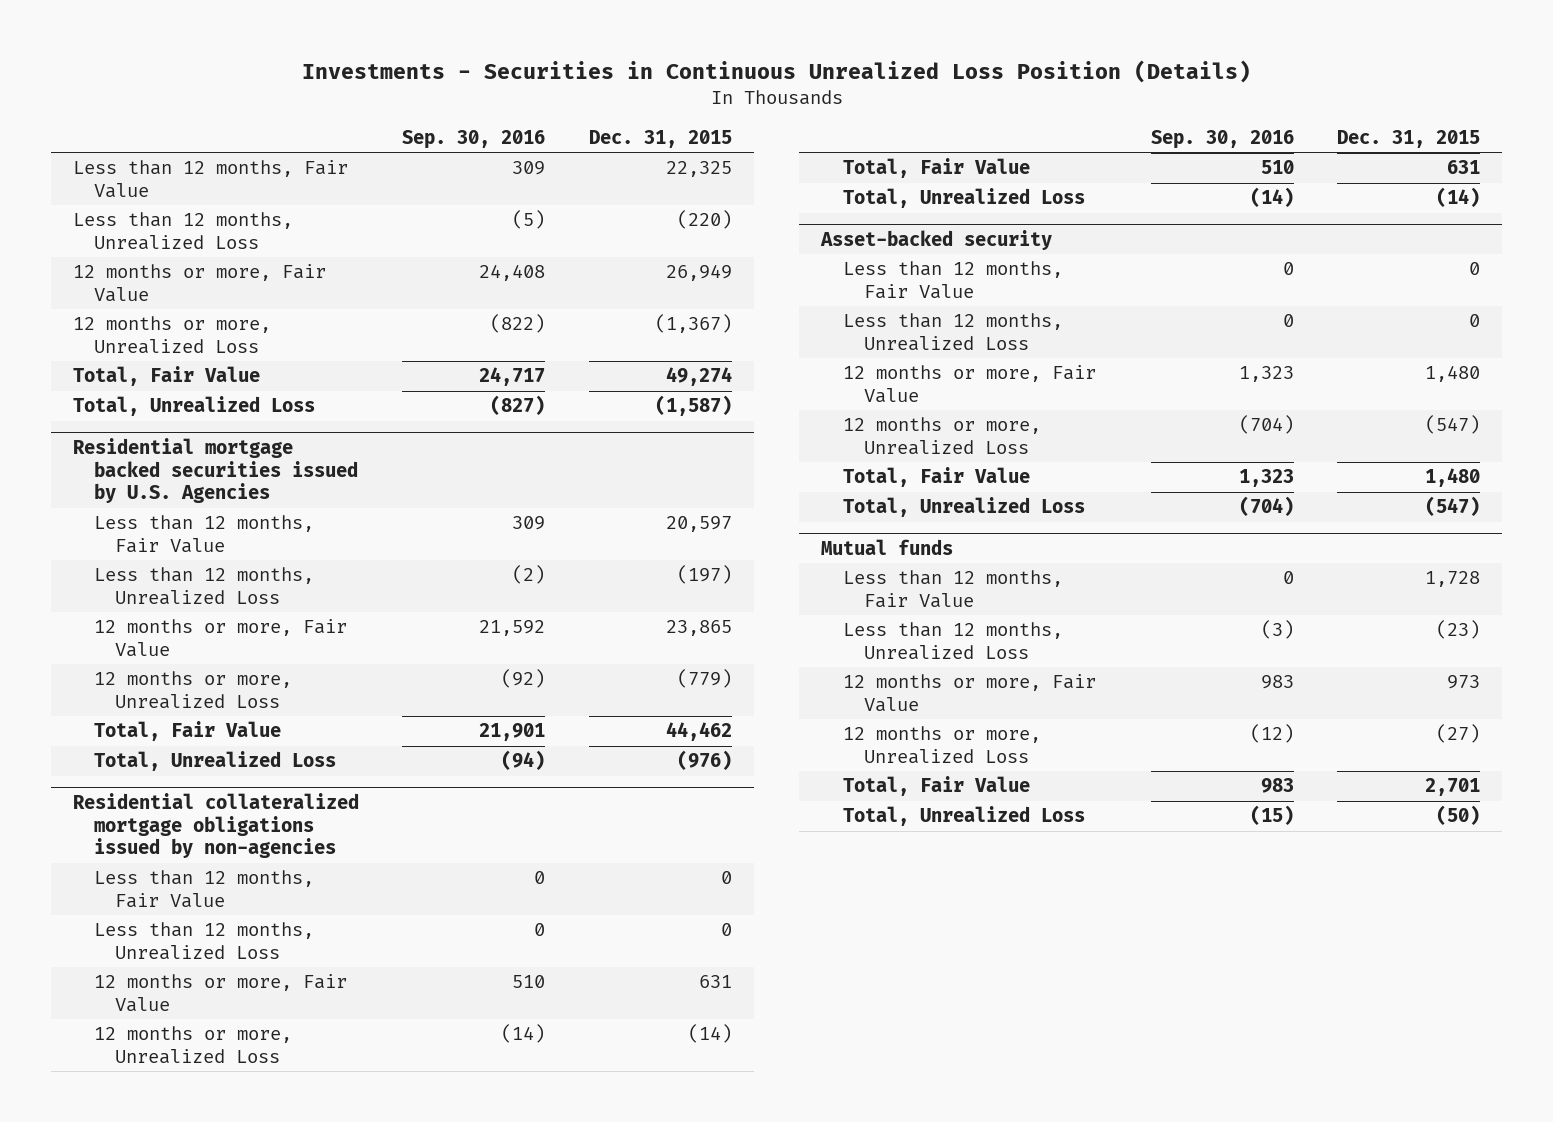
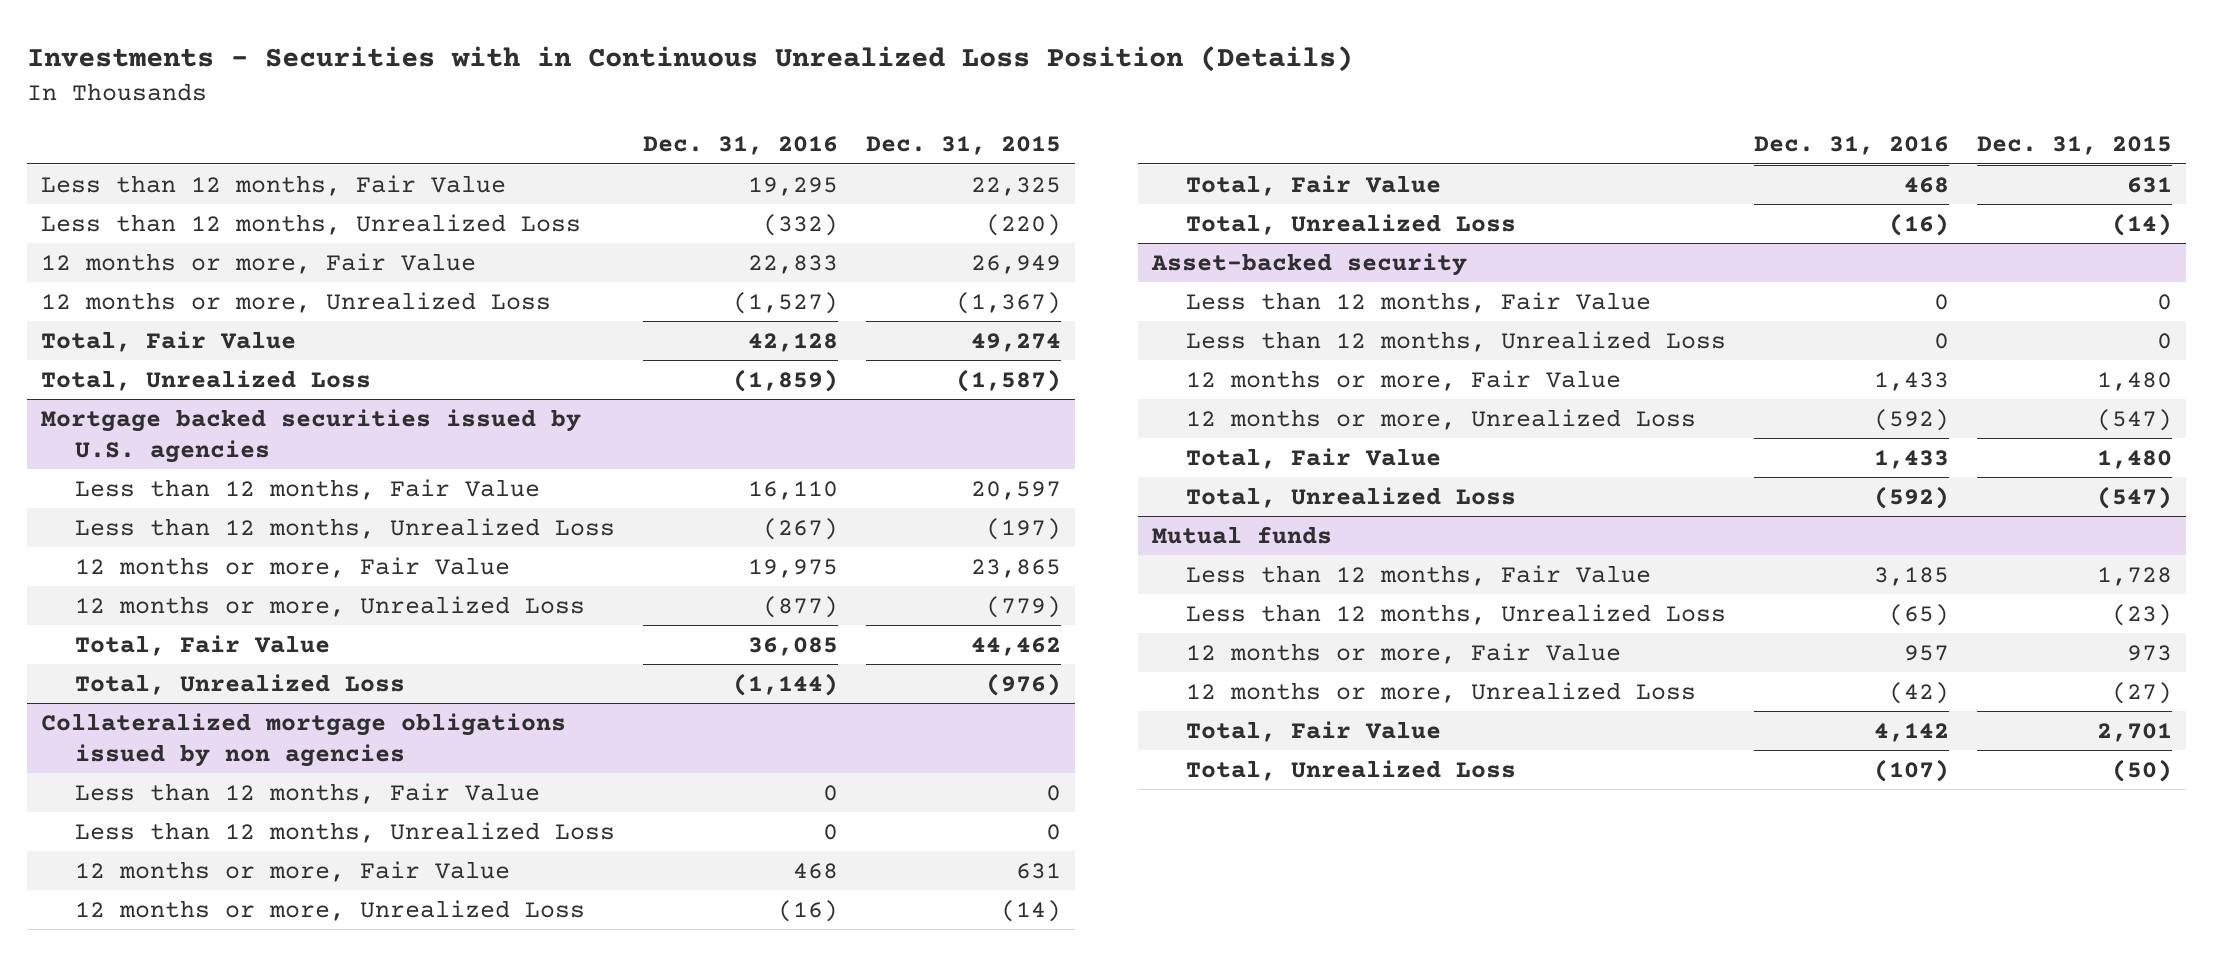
[301,60,1251,84] Investments - Securities in Continuous Unrealized Loss Position (Details) -> [26,45,1353,72] Investments - Securities with in Continuous Unrealized Loss Position (Details)
[402,129,546,149] Sep. 30, 2016 -> none
none -> [642,136,838,156] Dec. 31, 2016
[72,437,359,504] Residential mortgage backed securities issued by U.S. Agencies -> [40,408,581,463] Mortgage backed securities issued by U.S. agencies
[72,792,359,859] Residential collateralized mortgage obligations issued by non-agencies -> [40,712,566,767] Collateralized mortgage obligations issued by non agencies

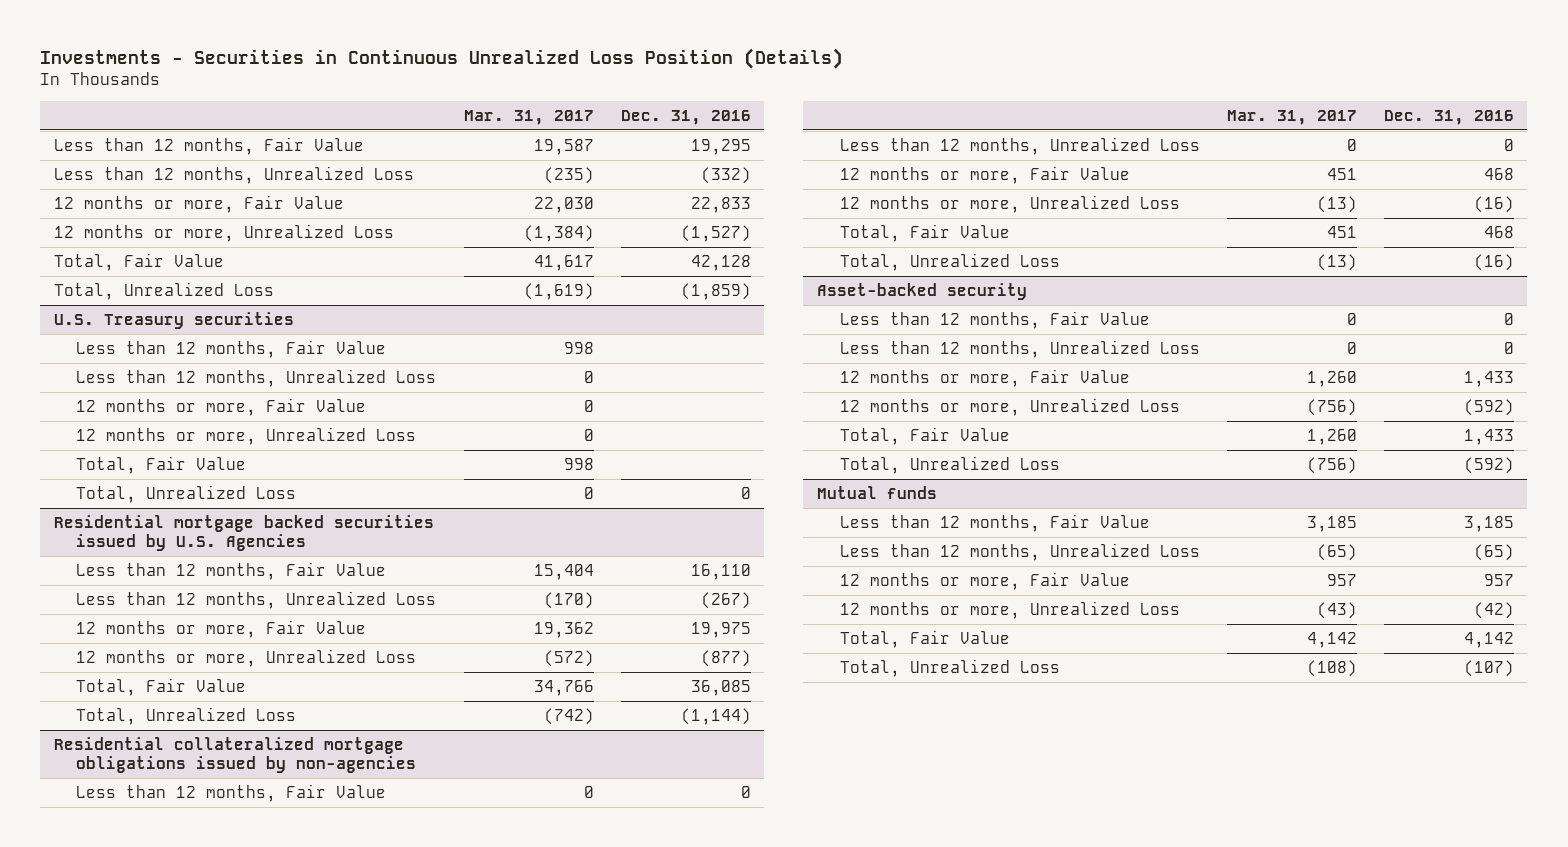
[26,45,1353,72] Investments - Securities with in Continuous Unrealized Loss Position (Details) -> [40,48,844,70] Investments - Securities in Continuous Unrealized Loss Position (Details)
[866,136,1062,156] Dec. 31, 2015 -> none
none -> [463,109,594,125] Mar. 31, 2017
none -> [53,311,294,329] U.S. Treasury securities
none -> [76,339,387,358] Less than 12 months, Fair Value
none -> [76,368,437,387] Less than 12 months, Unrealized Loss
none -> [76,397,367,416] 12 months or more, Fair Value
none -> [76,426,417,445] 12 months or more, Unrealized Loss
none -> [76,455,247,474] Total, Fair Value
none -> [76,484,297,503] Total, Unrealized Loss
[40,408,581,463] Mortgage backed securities issued by U.S. agencies -> [53,514,434,551] Residential mortgage backed securities issued by U.S. Agencies
[40,712,566,767] Collateralized mortgage obligations issued by non agencies -> [53,736,417,773] Residential collateralized mortgage obligations issued by non-agencies

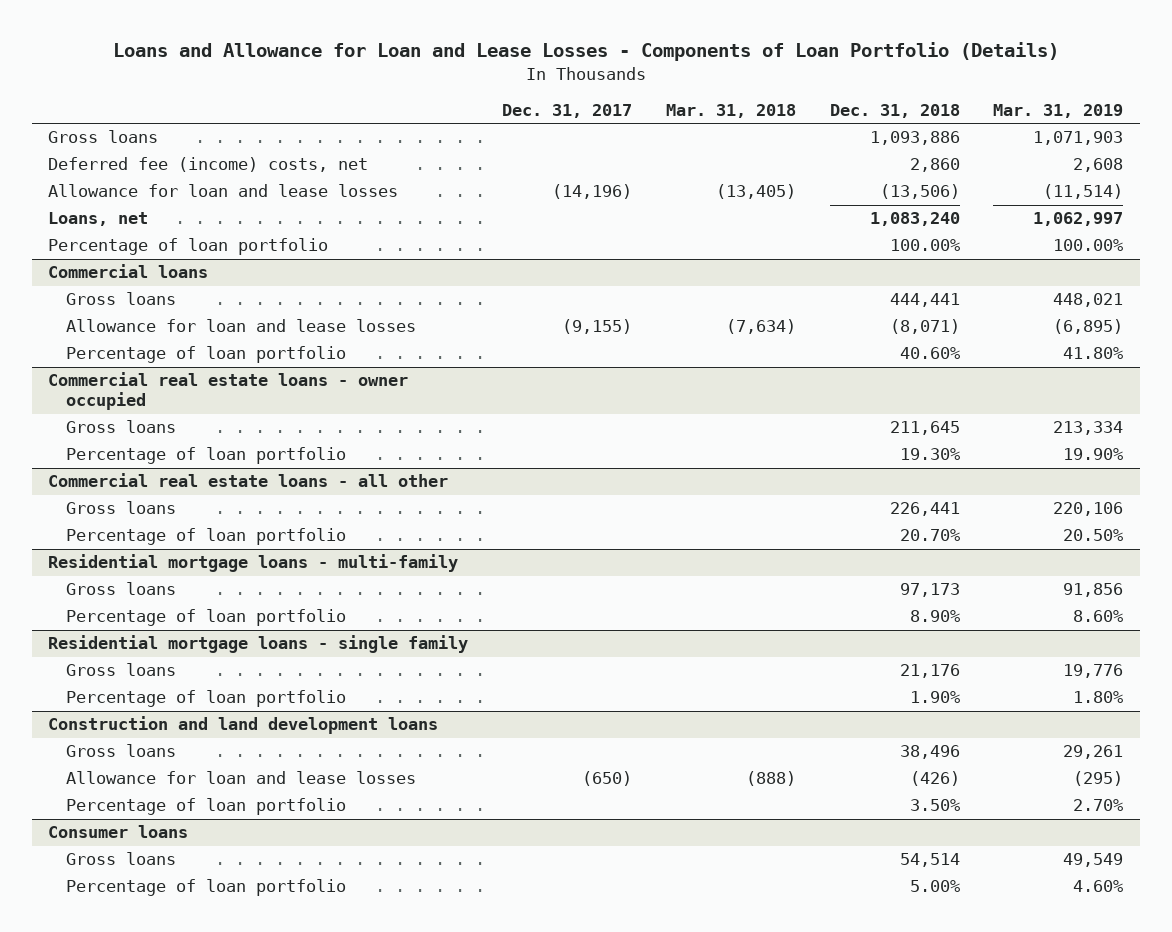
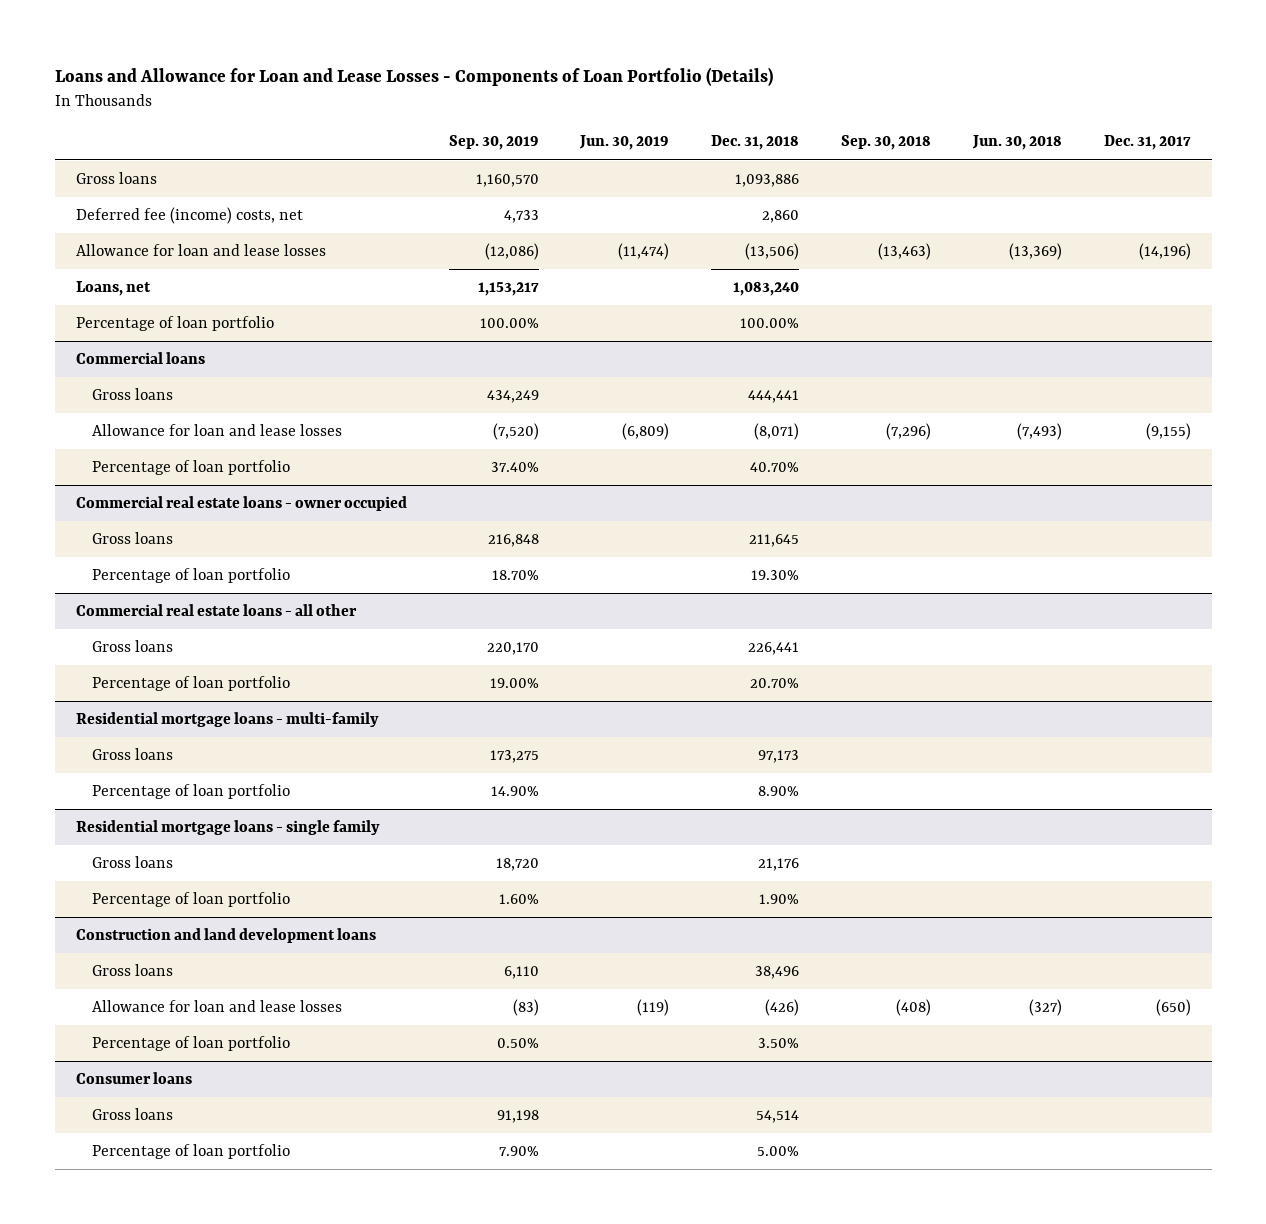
[665,103,796,118] Mar. 31, 2018 -> none
[993,103,1124,118] Mar. 31, 2019 -> none
none -> [448,135,539,151] Sep. 30, 2019
none -> [579,135,670,151] Jun. 30, 2019
none -> [841,135,932,151] Sep. 30, 2018
none -> [971,135,1062,151] Jun. 30, 2018
[899,347,960,360] 40.60% -> [750,462,800,473] 40.70%

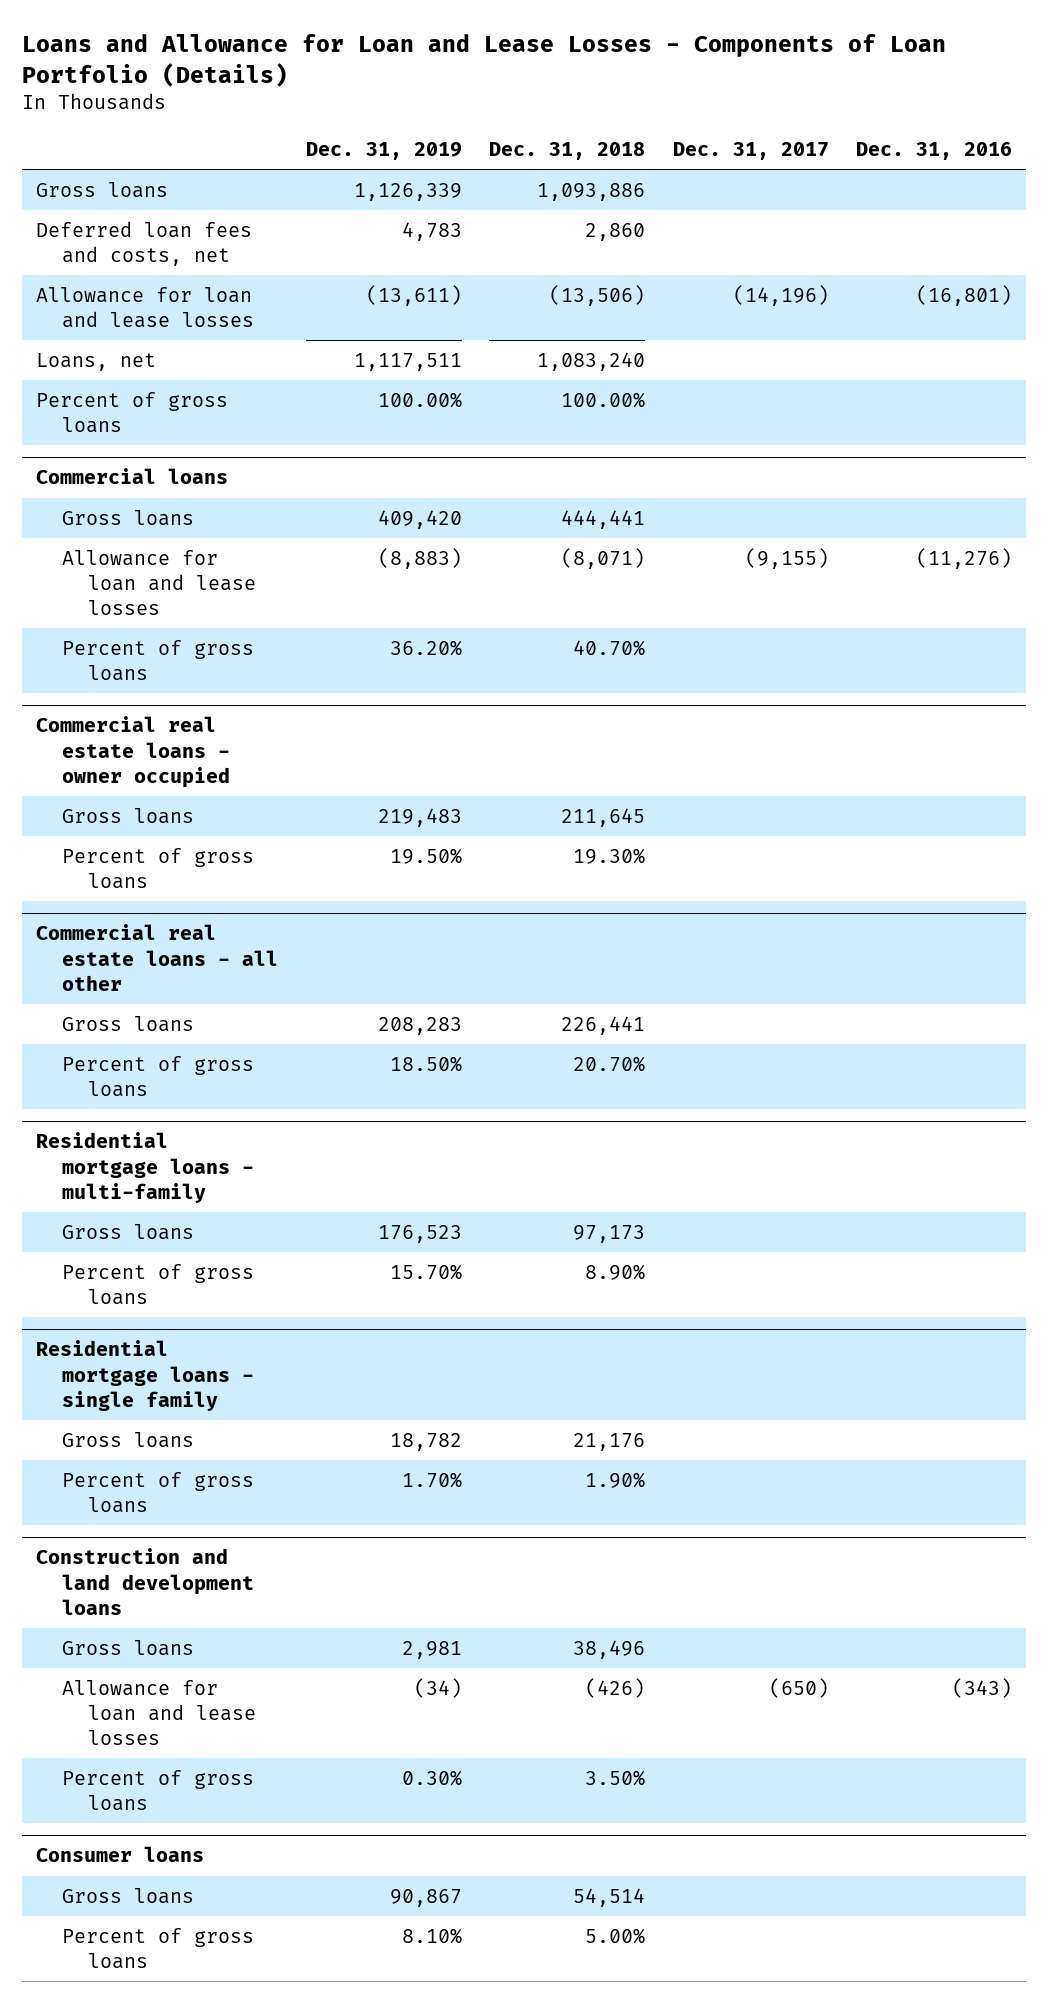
[448,135,539,151] Sep. 30, 2019 -> none
[579,135,670,151] Jun. 30, 2019 -> none
[841,135,932,151] Sep. 30, 2018 -> none
[971,135,1062,151] Jun. 30, 2018 -> none
none -> [305,141,462,160] Dec. 31, 2019
none -> [856,141,1013,160] Dec. 31, 2016
[75,207,303,225] Deferred fee (income) costs, net -> [35,220,252,266] Deferred loan fees and costs, net
[75,316,274,332] Percentage of loan portfolio -> [35,391,228,433] Percent of gross loans
[91,460,290,476] Percentage of loan portfolio -> [62,639,255,681] Percent of gross loans
[91,568,290,584] Percentage of loan portfolio -> [62,847,255,889] Percent of gross loans
[91,676,290,692] Percentage of loan portfolio -> [62,1055,255,1097] Percent of gross loans
[91,784,290,800] Percentage of loan portfolio -> [62,1263,255,1305] Percent of gross loans
[91,892,290,908] Percentage of loan portfolio -> [62,1471,255,1513] Percent of gross loans
[91,1036,290,1052] Percentage of loan portfolio -> [62,1769,255,1811] Percent of gross loans
[91,1144,290,1160] Percentage of loan portfolio -> [62,1927,255,1969] Percent of gross loans

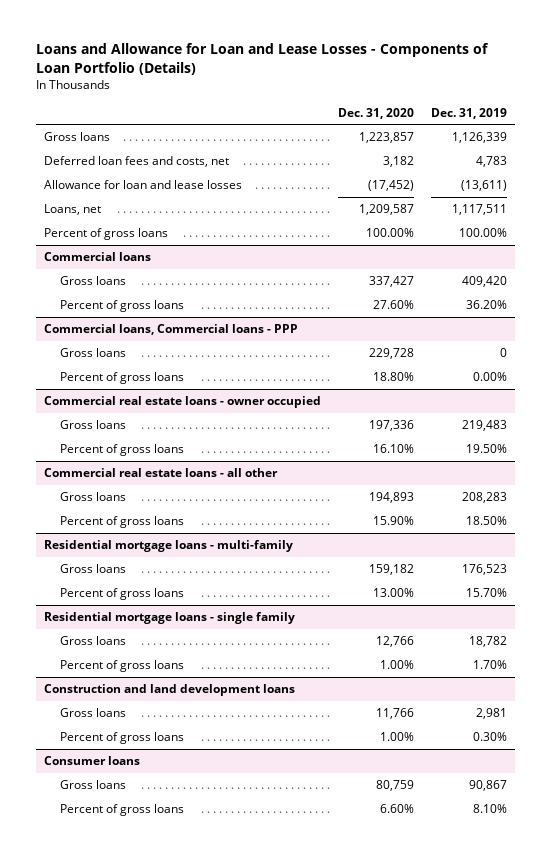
[489,141,646,160] Dec. 31, 2018 -> none
[672,141,829,160] Dec. 31, 2017 -> none
[856,141,1013,160] Dec. 31, 2016 -> none
none -> [337,107,414,119] Dec. 31, 2020
[62,549,257,616] Allowance for loan and lease losses -> none
none -> [44,323,299,335] Commercial loans, Commercial loans - PPP
none -> [60,347,127,357] Gross loans
none -> [60,371,185,384] Percent of gross loans
[62,1679,257,1746] Allowance for loan and lease losses -> none

